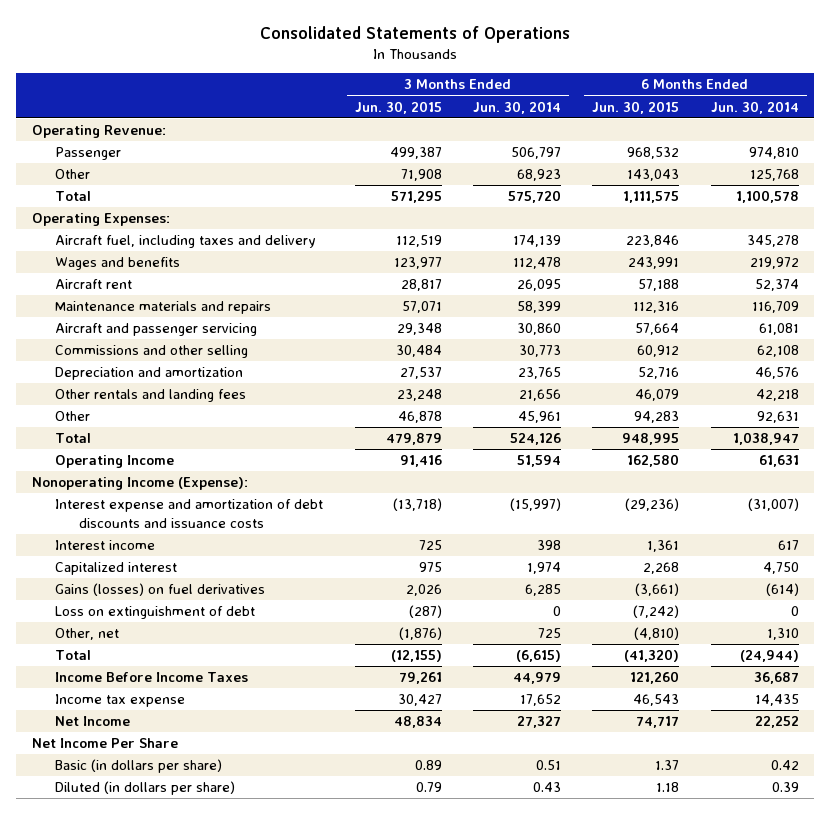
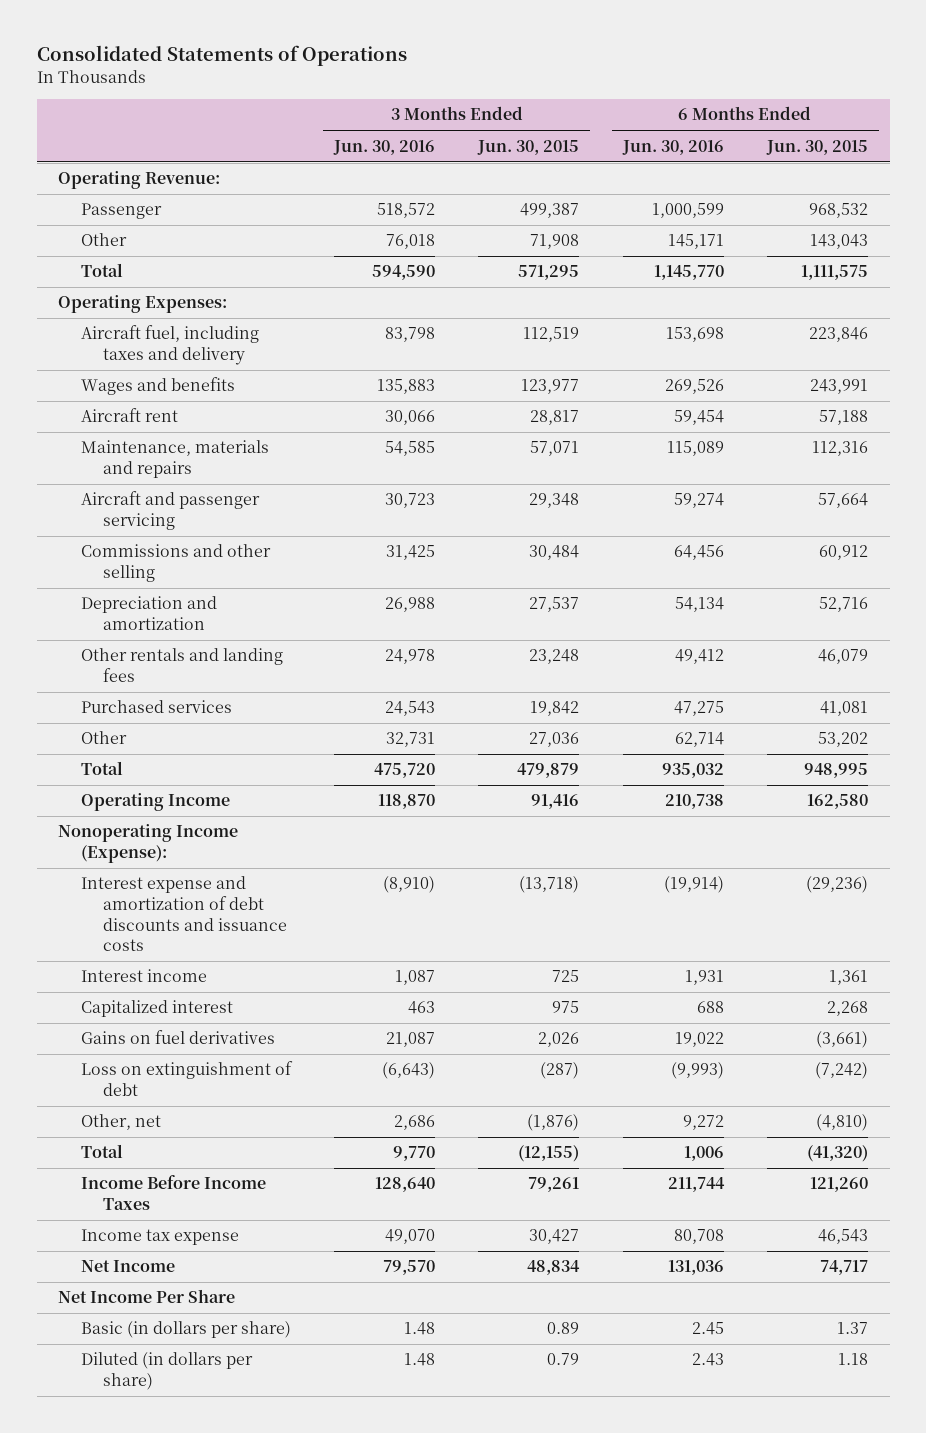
[472,100,561,114] Jun. 30, 2014 -> none
[710,100,799,114] Jun. 30, 2014 -> none
none -> [332,139,435,155] Jun. 30, 2016
none -> [621,139,724,155] Jun. 30, 2016
[55,301,272,315] Maintenance materials and repairs -> [80,440,269,479] Maintenance, materials and repairs
none -> [80,700,232,714] Purchased services
[397,411,442,424] 46,878 -> [529,732,580,748] 27,036
[634,411,680,424] 94,283 -> [818,732,869,748] 53,202
[55,583,266,597] Gains (losses) on fuel derivatives -> [80,1030,275,1045] Gains on fuel derivatives

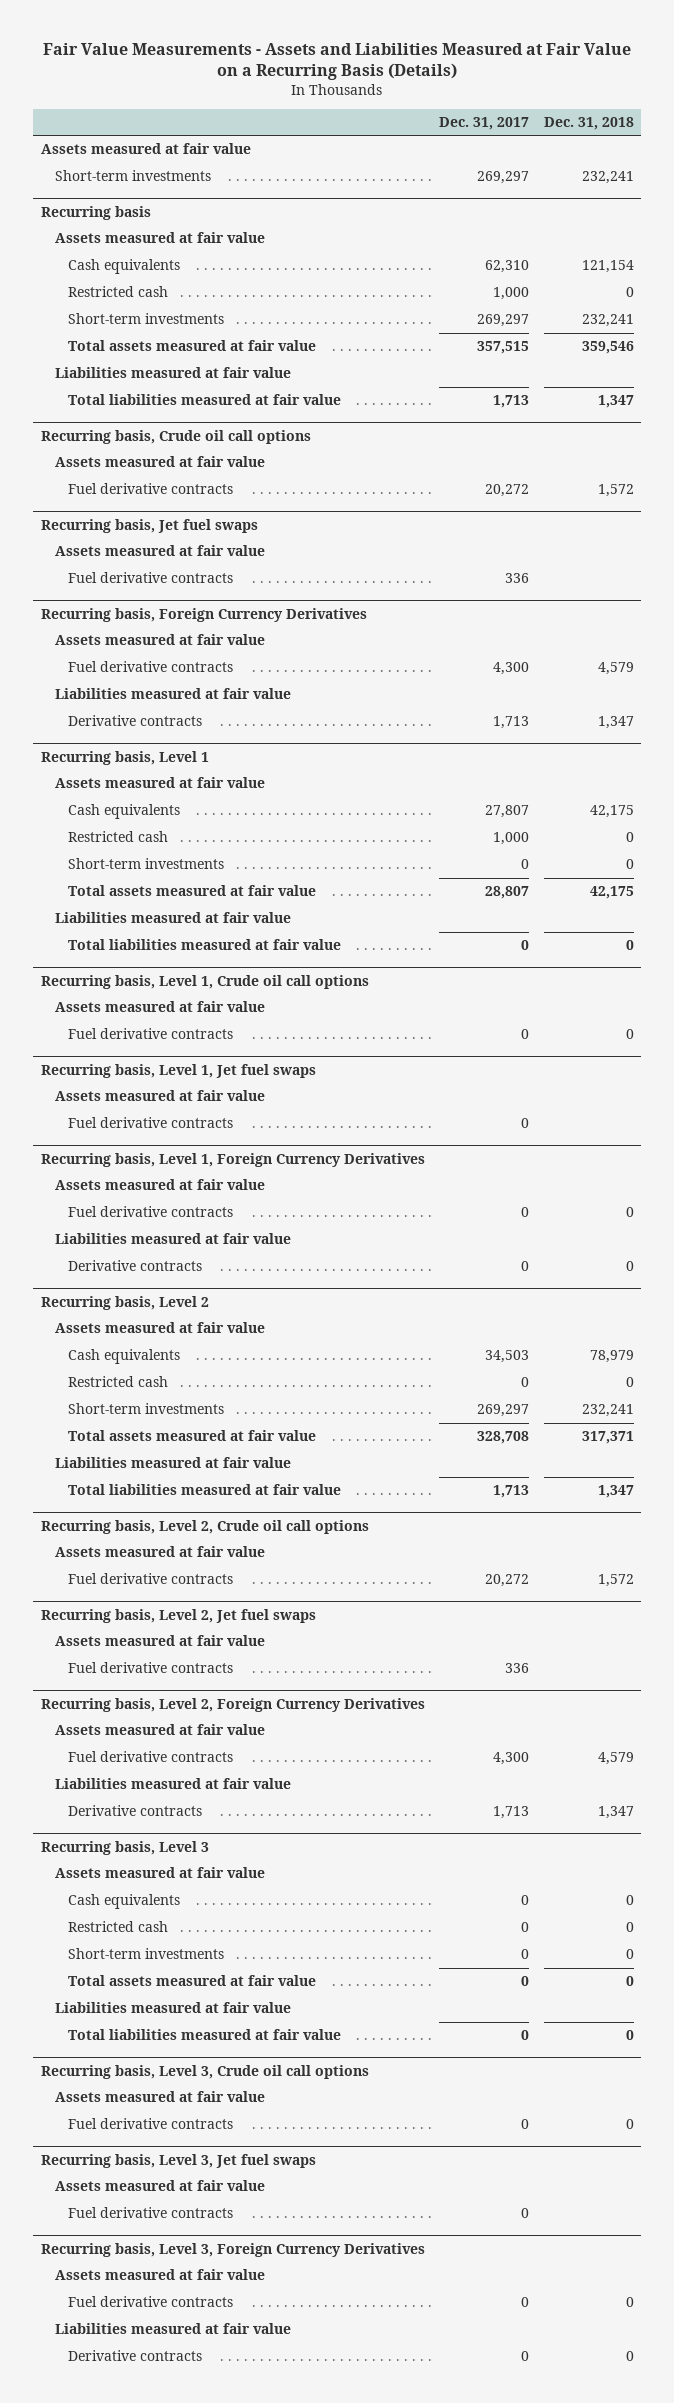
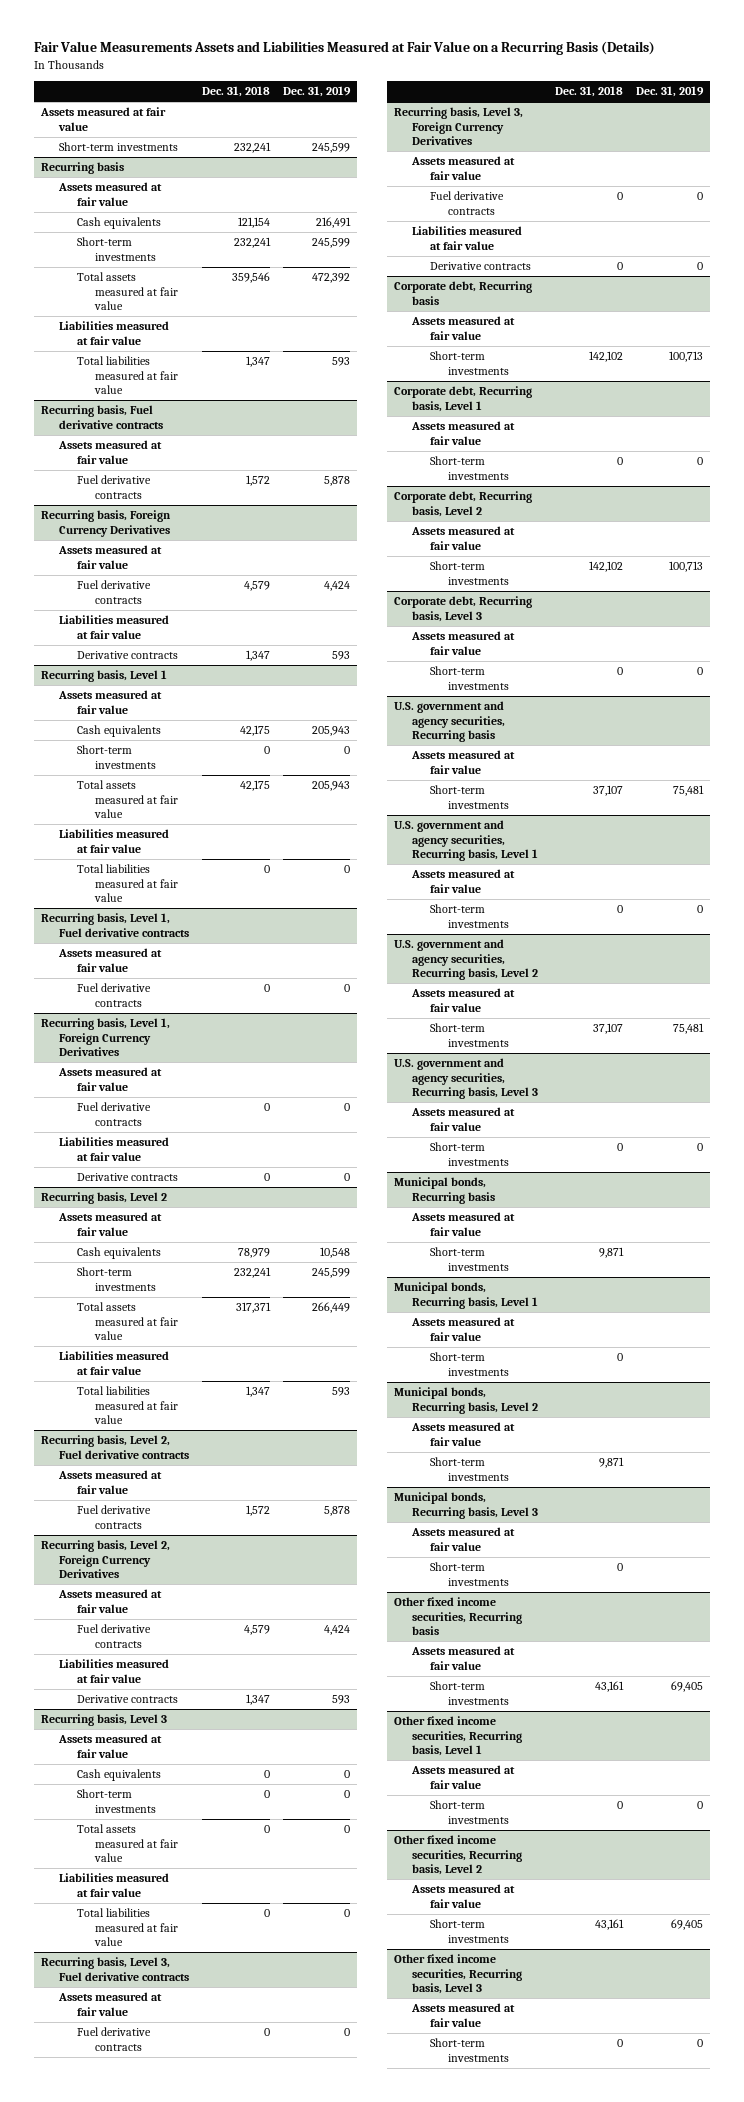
[43,42,632,81] Fair Value Measurements - Assets and Liabilities Measured at Fair Value on a Recurring Basis (Details) -> [33,41,655,56] Fair Value Measurements Assets and Liabilities Measured at Fair Value on a Recurring Basis (Details)
[439,117,530,131] Dec. 31, 2017 -> none
none -> [283,85,352,97] Dec. 31, 2019
[68,286,169,298] Restricted cash -> none
[40,430,311,445] Recurring basis, Crude oil call options -> none
none -> [40,405,163,429] Recurring basis, Fuel derivative contracts
[40,519,258,534] Recurring basis, Jet fuel swaps -> none
[54,545,265,557] Assets measured at fair value -> none
[68,572,234,584] Fuel derivative contracts -> none
[68,831,169,843] Restricted cash -> none
[40,975,369,990] Recurring basis, Level 1, Crude oil call options -> none
none -> [40,913,189,937] Recurring basis, Level 1, Fuel derivative contracts
[40,1064,316,1079] Recurring basis, Level 1, Jet fuel swaps -> none
[54,1090,265,1102] Assets measured at fair value -> none
[68,1117,234,1129] Fuel derivative contracts -> none
[68,1376,169,1388] Restricted cash -> none
[40,1520,369,1535] Recurring basis, Level 2, Crude oil call options -> none
none -> [40,1435,189,1459] Recurring basis, Level 2, Fuel derivative contracts
[40,1609,316,1624] Recurring basis, Level 2, Jet fuel swaps -> none
[54,1635,265,1647] Assets measured at fair value -> none
[68,1662,234,1674] Fuel derivative contracts -> none
[68,1921,169,1933] Restricted cash -> none
[40,2065,369,2080] Recurring basis, Level 3, Crude oil call options -> none
none -> [40,1957,189,1981] Recurring basis, Level 3, Fuel derivative contracts
[40,2154,316,2169] Recurring basis, Level 3, Jet fuel swaps -> none
[54,2180,265,2192] Assets measured at fair value -> none
[68,2207,234,2219] Fuel derivative contracts -> none
none -> [393,281,532,305] Corporate debt, Recurring basis
none -> [410,316,515,340] Assets measured at fair value
none -> [429,351,509,375] Short-term investments
none -> [393,386,532,412] Corporate debt, Recurring basis, Level 1
none -> [410,421,515,445] Assets measured at fair value
none -> [429,456,509,480] Short-term investments
none -> [393,491,532,517] Corporate debt, Recurring basis, Level 2
none -> [410,526,515,550] Assets measured at fair value
none -> [429,561,509,585] Short-term investments
none -> [393,596,532,622] Corporate debt, Recurring basis, Level 3
none -> [410,631,515,655] Assets measured at fair value
none -> [429,666,509,690] Short-term investments
none -> [393,701,505,743] U.S. government and agency securities, Recurring basis
none -> [410,750,515,774] Assets measured at fair value
none -> [429,785,509,809] Short-term investments
none -> [393,820,538,862] U.S. government and agency securities, Recurring basis, Level 1
none -> [410,869,515,893] Assets measured at fair value
none -> [429,904,509,928] Short-term investments
none -> [393,939,538,981] U.S. government and agency securities, Recurring basis, Level 2
none -> [410,988,515,1012] Assets measured at fair value
none -> [429,1023,509,1047] Short-term investments
none -> [393,1058,538,1100] U.S. government and agency securities, Recurring basis, Level 3
none -> [410,1107,515,1131] Assets measured at fair value
none -> [429,1142,509,1166] Short-term investments
none -> [393,1177,495,1204] Municipal bonds, Recurring basis
none -> [410,1212,515,1236] Assets measured at fair value
none -> [429,1247,509,1271] Short-term investments
none -> [393,1282,538,1309] Municipal bonds, Recurring basis, Level 1
none -> [410,1317,515,1341] Assets measured at fair value
none -> [429,1352,509,1376] Short-term investments
none -> [393,1387,538,1414] Municipal bonds, Recurring basis, Level 2
none -> [410,1422,515,1446] Assets measured at fair value
none -> [429,1457,509,1481] Short-term investments
none -> [393,1492,538,1519] Municipal bonds, Recurring basis, Level 3
none -> [410,1527,515,1551] Assets measured at fair value
none -> [429,1562,509,1586] Short-term investments
none -> [393,1597,522,1636] Other fixed income securities, Recurring basis
none -> [410,1646,515,1670] Assets measured at fair value
none -> [429,1681,509,1705] Short-term investments
none -> [393,1716,522,1757] Other fixed income securities, Recurring basis, Level 1
none -> [410,1765,515,1789] Assets measured at fair value
none -> [429,1800,509,1824] Short-term investments
none -> [393,1835,522,1876] Other fixed income securities, Recurring basis, Level 2
none -> [410,1884,515,1908] Assets measured at fair value
none -> [429,1919,509,1943] Short-term investments
none -> [393,1954,522,1995] Other fixed income securities, Recurring basis, Level 3
none -> [410,2003,515,2027] Assets measured at fair value
none -> [429,2038,509,2062] Short-term investments

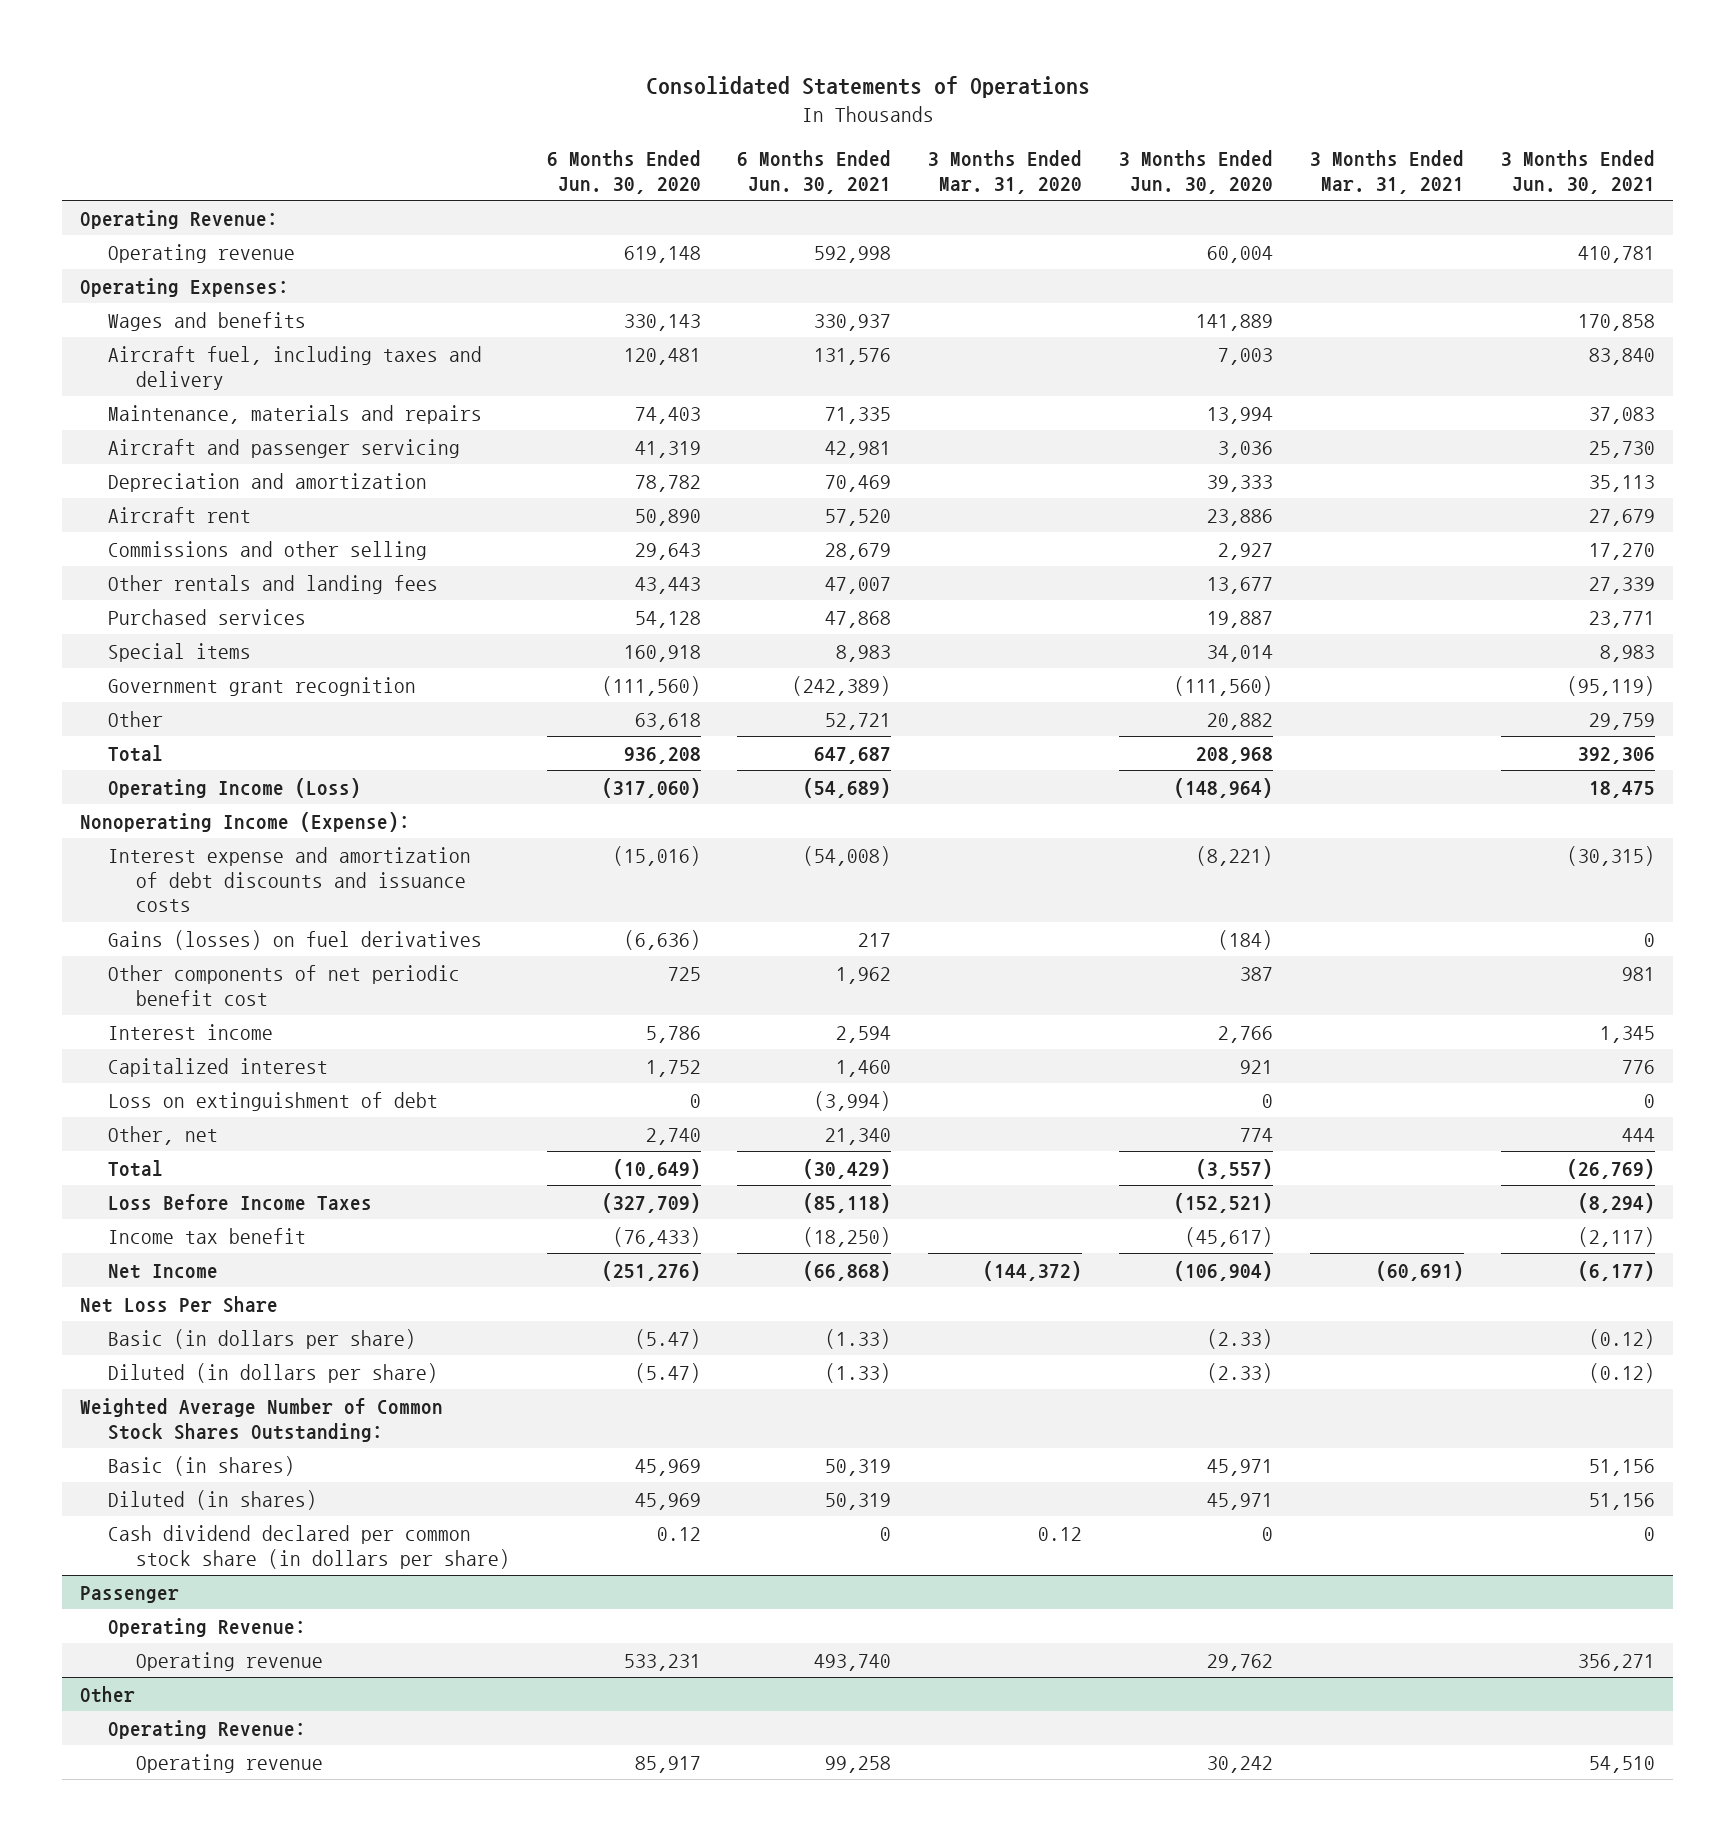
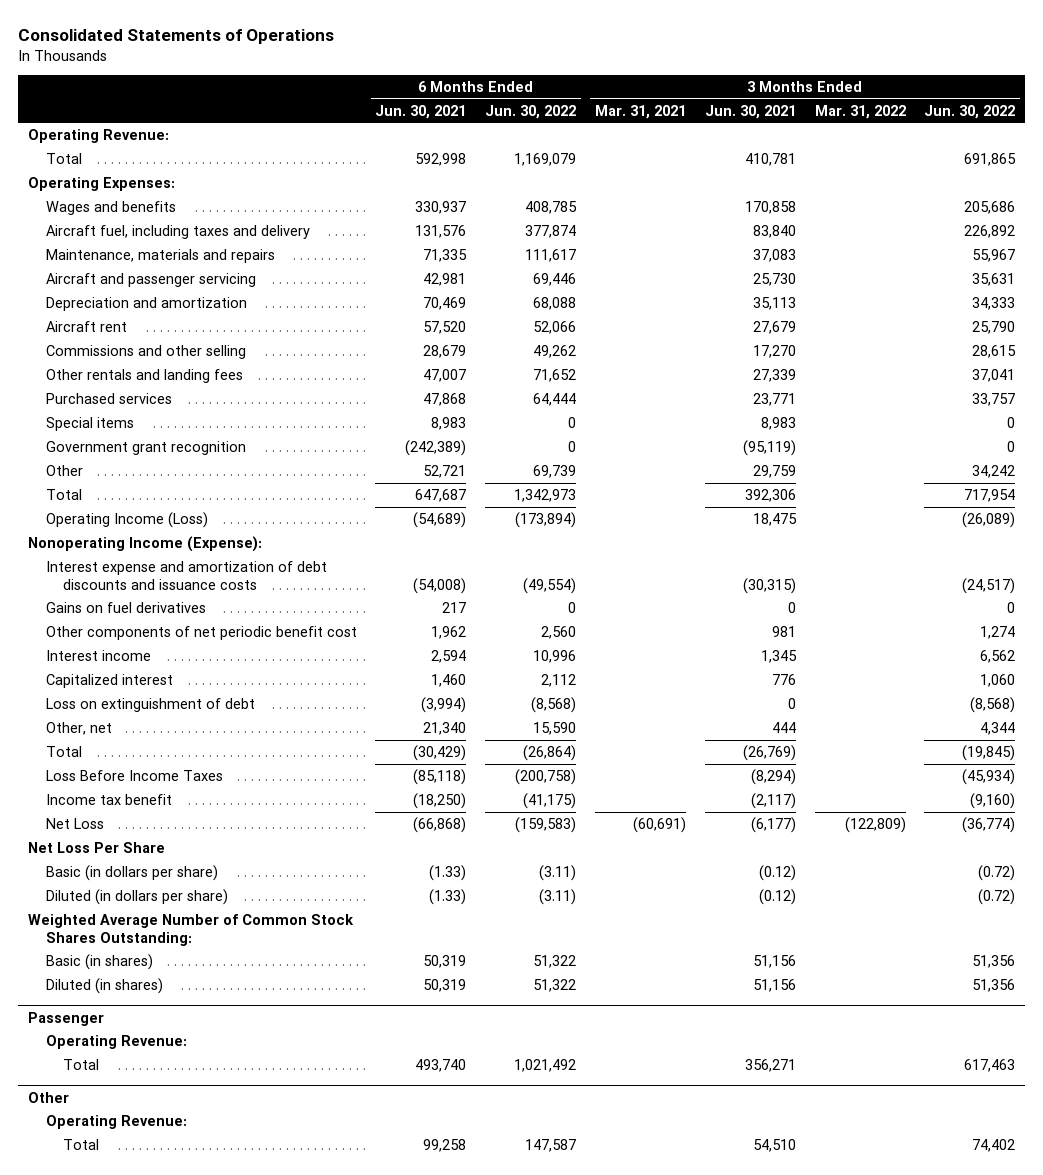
[546,149,701,194] 6 Months Ended Jun. 30, 2020 -> none
[928,149,1083,194] 3 Months Ended Mar. 31, 2020 -> none
[1119,149,1274,194] 3 Months Ended Jun. 30, 2020 -> none
none -> [485,104,577,119] Jun. 30, 2022
none -> [814,104,906,119] Mar. 31, 2022
none -> [924,104,1016,119] Jun. 30, 2022
[107,243,295,263] Operating revenue -> [45,152,82,164] Total
[107,929,482,950] Gains (losses) on fuel derivatives -> [45,601,206,613] Gains on fuel derivatives
[107,1263,218,1279] Net Income -> [45,817,104,829] Net Loss
[107,1524,510,1569] Cash dividend declared per common stock share (in dollars per share) -> none
[135,1651,323,1671] Operating revenue -> [63,1058,100,1070] Total
[135,1753,323,1773] Operating revenue -> [63,1138,100,1150] Total

